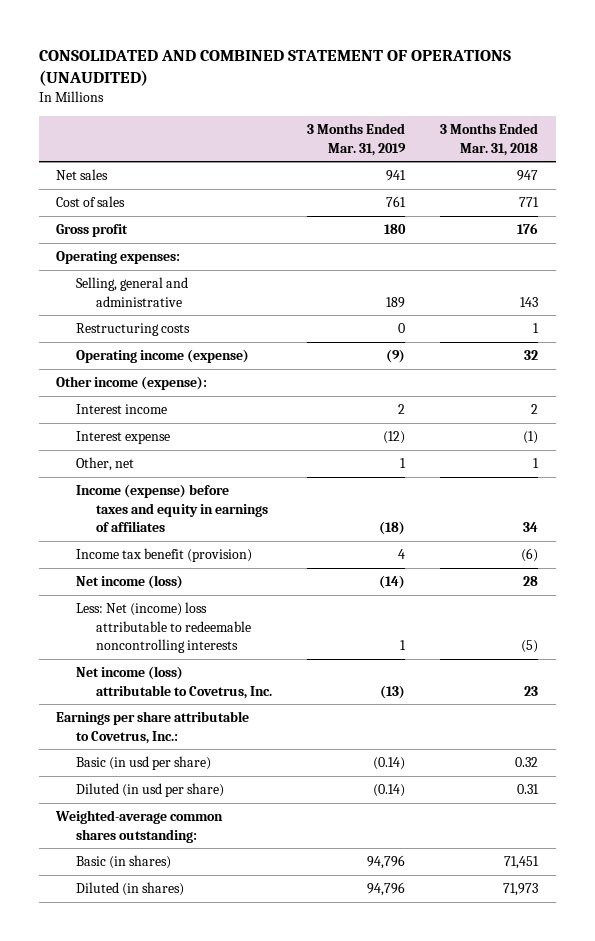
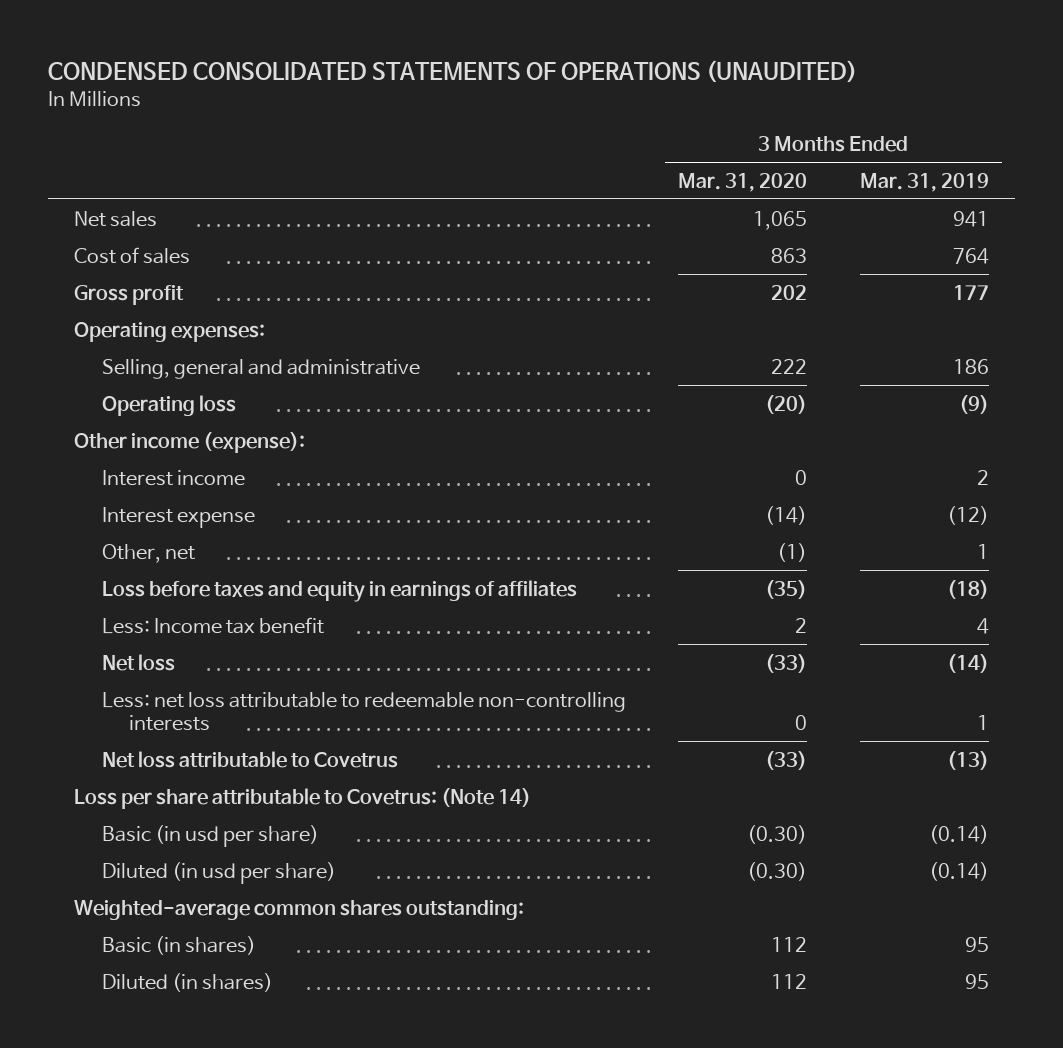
[38,49,511,86] CONSOLIDATED AND COMBINED STATEMENT OF OPERATIONS (UNAUDITED) -> [47,59,857,83] CONDENSED CONSOLIDATED STATEMENTS OF OPERATIONS (UNAUDITED)
[440,123,539,156] 3 Months Ended Mar. 31, 2018 -> none
none -> [678,172,808,192] Mar. 31, 2020
[386,196,407,208] 761 -> [952,247,989,264] 764
[384,224,407,235] 180 -> [952,284,989,300] 177
[76,323,191,337] Restructuring costs -> none
[386,296,406,308] 189 -> [952,358,989,374] 186
[76,349,250,364] Operating income (expense) -> [101,394,236,416] Operating loss
[76,484,268,532] Income (expense) before taxes and equity in earnings of affiliates -> [101,579,577,602] Loss before taxes and equity in earnings of affiliates
[76,548,253,563] Income tax benefit (provision) -> [101,616,324,634] Less: Income tax benefit
[76,575,184,590] Net income (loss) -> [101,653,175,671] Net loss
[76,602,251,653] Less: Net (income) loss attributable to redeemable noncontrolling interests -> [101,691,626,732] Less: net loss attributable to redeemable non-controlling interests
[76,666,272,699] Net income (loss) attributable to Covetrus, Inc. -> [101,750,398,768] Net loss attributable to Covetrus
[56,711,250,744] Earnings per share attributable to Covetrus, Inc.: -> [74,787,532,809] Loss per share attributable to Covetrus: (Note 14)
[367,855,406,870] 94,796 -> [964,936,989,952] 95
[367,882,406,897] 94,796 -> [964,973,989,989] 95

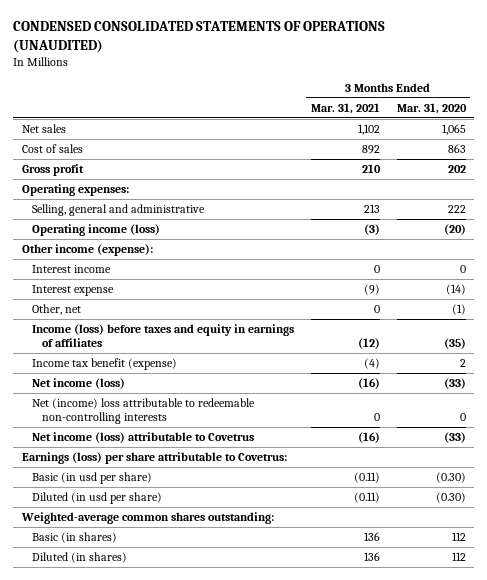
[859,172,989,192] Mar. 31, 2019 -> none
none -> [310,102,380,114] Mar. 31, 2021
[101,394,236,416] Operating loss -> [31,224,160,237] Operating income (loss)
[101,579,577,602] Loss before taxes and equity in earnings of affiliates -> [31,324,294,348] Income (loss) before taxes and equity in earnings of affiliates
[101,616,324,634] Less: Income tax benefit -> [31,358,177,371] Income tax benefit (expense)
[101,653,175,671] Net loss -> [31,378,125,390] Net income (loss)
[101,691,626,732] Less: net loss attributable to redeemable non-controlling interests -> [31,398,255,425] Net (income) loss attributable to redeemable non-controlling interests
[101,750,398,768] Net loss attributable to Covetrus -> [31,432,254,444] Net income (loss) attributable to Covetrus
[74,787,532,809] Loss per share attributable to Covetrus: (Note 14) -> [21,452,287,465] Earnings (loss) per share attributable to Covetrus:

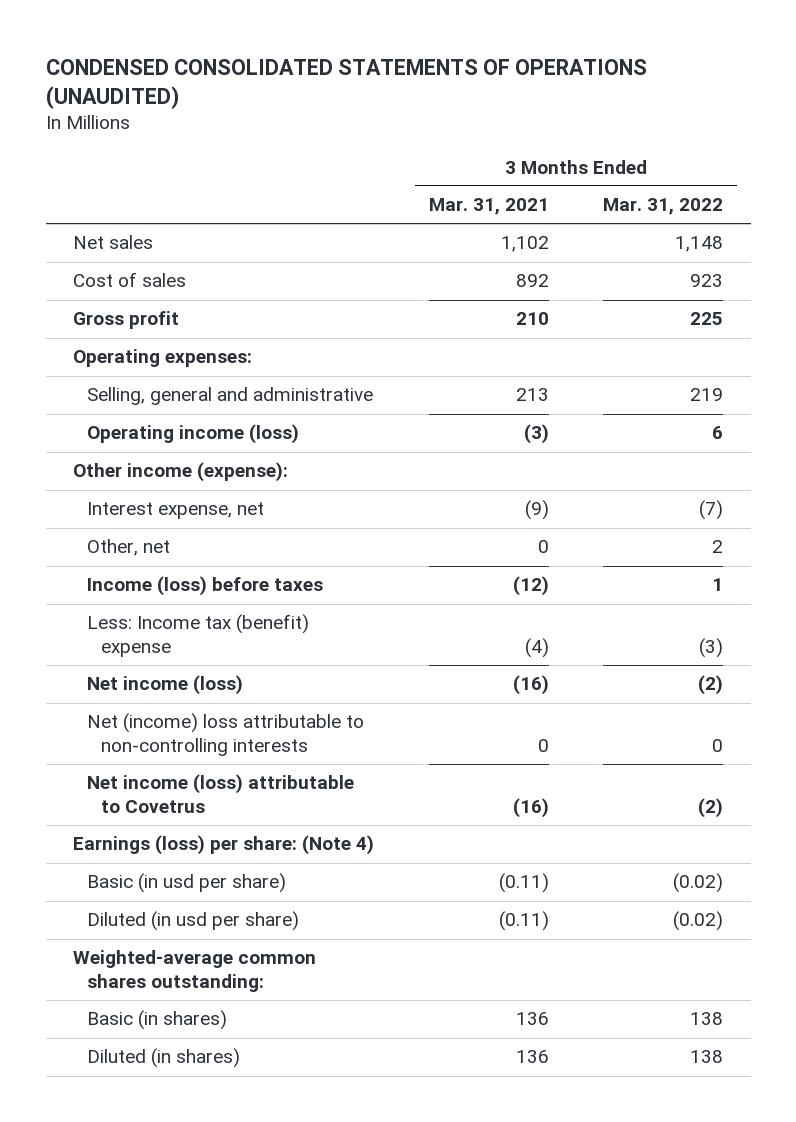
[396,102,467,114] Mar. 31, 2020 -> none
none -> [603,198,724,216] Mar. 31, 2022
[31,265,111,274] Interest income -> none
[31,285,114,297] Interest expense -> [86,502,264,520] Interest expense, net
[31,324,294,348] Income (loss) before taxes and equity in earnings of affiliates -> none
none -> [86,576,323,597] Income (loss) before taxes
[31,358,177,371] Income tax benefit (expense) -> [86,614,309,658] Less: Income tax (benefit) expense
[31,398,255,425] Net (income) loss attributable to redeemable non-controlling interests -> [86,713,364,757] Net (income) loss attributable to non-controlling interests
[21,452,287,465] Earnings (loss) per share attributable to Covetrus: -> [72,835,374,856] Earnings (loss) per share: (Note 4)

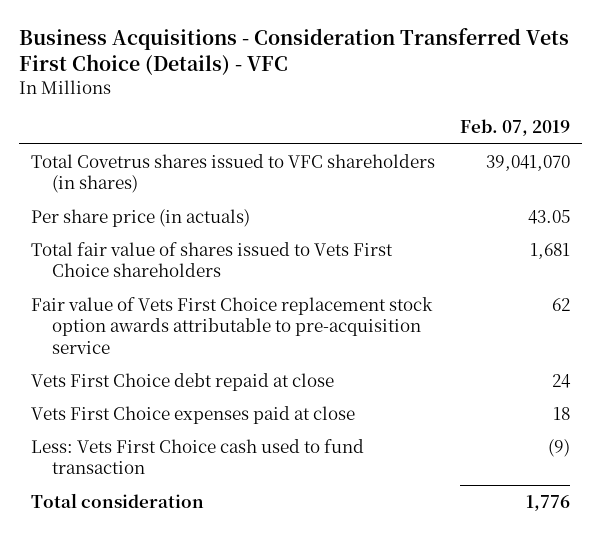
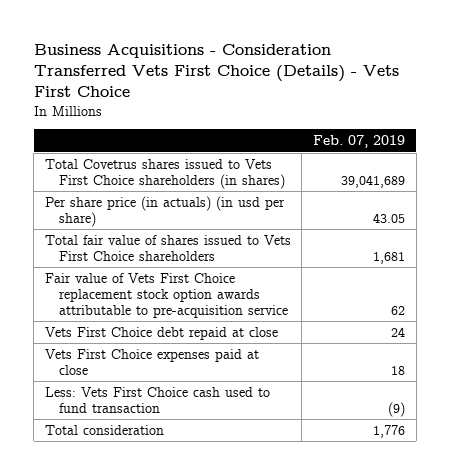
[18,27,569,76] Business Acquisitions - Consideration Transferred Vets First Choice (Details) - VFC -> [33,43,399,98] Business Acquisitions - Consideration Transferred Vets First Choice (Details) - Vets First Choice
[31,153,436,194] Total Covetrus shares issued to VFC shareholders (in shares) -> [44,158,286,189] Total Covetrus shares issued to Vets First Choice shareholders (in shares)
[485,154,570,171] 39,041,070 -> [341,174,406,188] 39,041,689
[31,208,251,227] Per share price (in actuals) -> [44,195,285,227] Per share price (in actuals) (in usd per share)

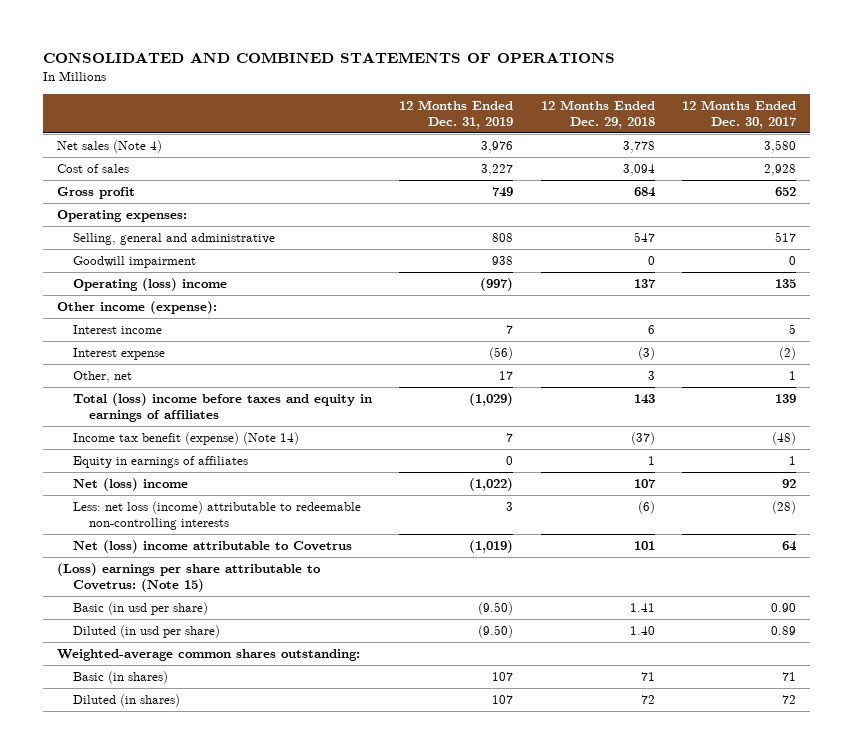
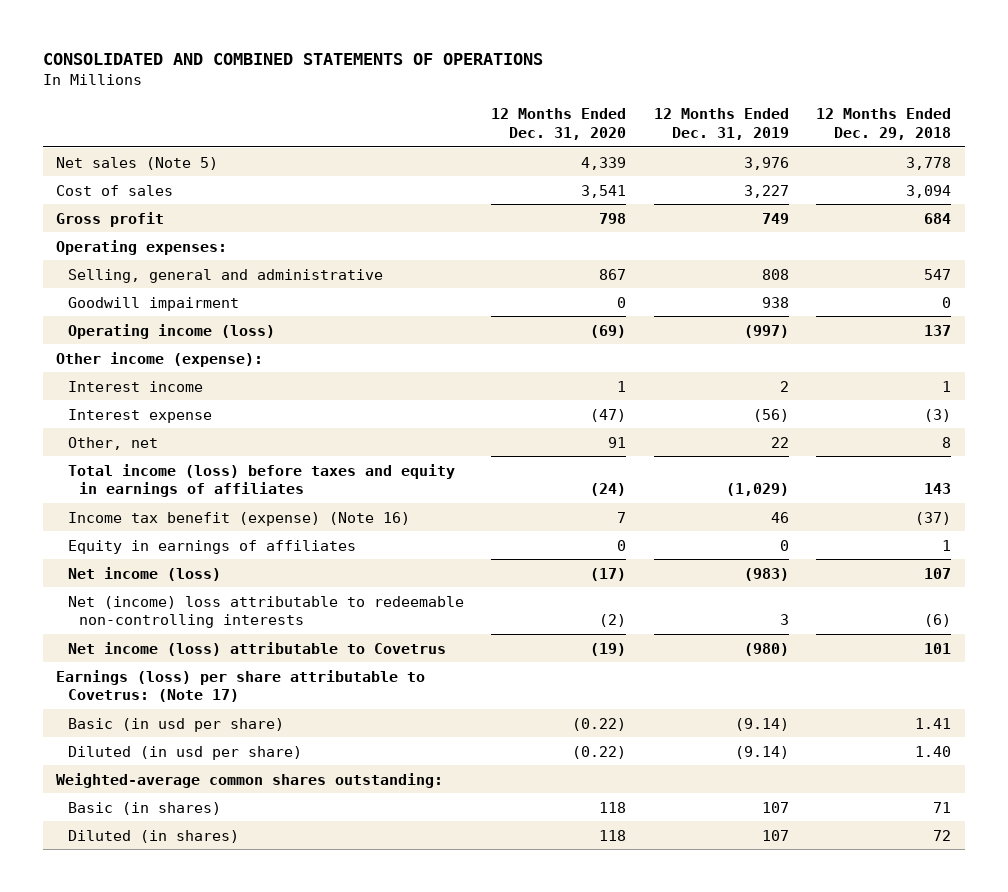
[682,99,798,130] 12 Months Ended Dec. 30, 2017 -> none
none -> [491,107,627,140] 12 Months Ended Dec. 31, 2020
[56,139,162,153] Net sales (Note 4) -> [56,156,219,170] Net sales (Note 5)
[72,277,227,291] Operating (loss) income -> [67,323,275,339] Operating income (loss)
[506,324,514,334] 7 -> [779,380,789,392] 2
[647,324,655,334] 6 -> [942,380,952,392] 1
[499,370,514,380] 17 -> [770,436,789,448] 22
[647,370,655,380] 3 -> [942,436,952,448] 8
[72,392,372,422] Total (loss) income before taxes and equity in earnings of affiliates -> [67,463,455,498] Total income (loss) before taxes and equity in earnings of affiliates
[72,431,299,445] Income tax benefit (expense) (Note 14) -> [67,511,410,526] Income tax benefit (expense) (Note 16)
[506,432,514,442] 7 -> [770,511,789,523] 46
[72,477,188,491] Net (loss) income -> [67,566,221,581] Net income (loss)
[469,477,514,491] (1,022) -> [743,567,789,581] (983)
[72,500,361,530] Less: net loss (income) attributable to redeemable non-controlling interests -> [67,595,464,629] Net (income) loss attributable to redeemable non-controlling interests
[72,539,352,553] Net (loss) income attributable to Covetrus -> [67,641,446,656] Net income (loss) attributable to Covetrus
[469,539,514,553] (1,019) -> [743,642,789,656] (980)
[56,562,321,592] (Loss) earnings per share attributable to Covetrus: (Note 15) -> [56,669,426,703] Earnings (loss) per share attributable to Covetrus: (Note 17)
[478,601,514,615] (9.50) -> [734,717,789,731] (9.14)
[478,624,514,638] (9.50) -> [734,745,789,759] (9.14)

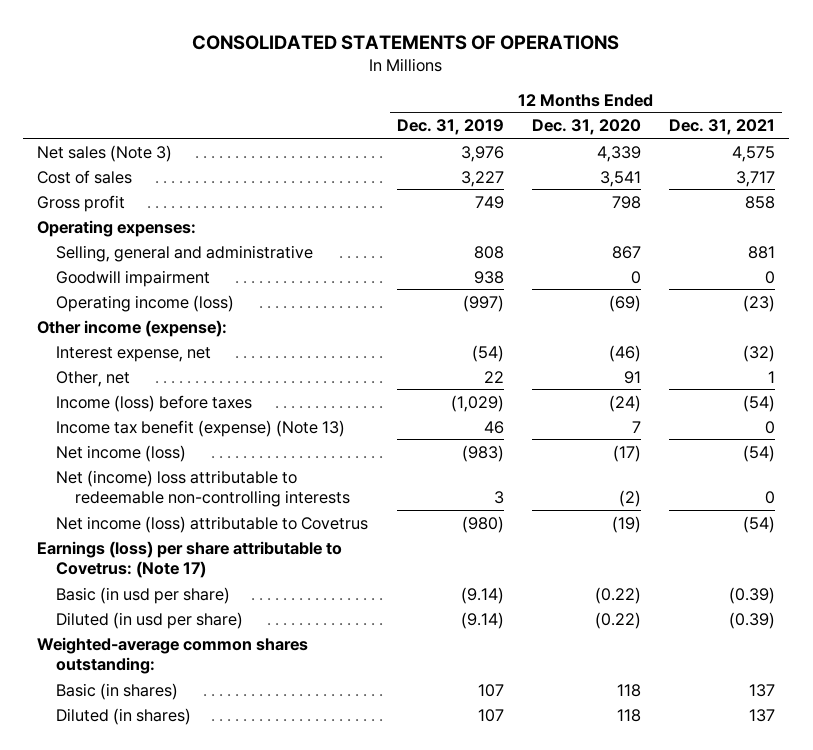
[42,53,543,66] CONSOLIDATED AND COMBINED STATEMENTS OF OPERATIONS -> [192,34,620,50] CONSOLIDATED STATEMENTS OF OPERATIONS
[816,107,952,140] 12 Months Ended Dec. 29, 2018 -> none
none -> [669,119,776,136] Dec. 31, 2021
[56,156,219,170] Net sales (Note 5) -> [37,144,173,162] Net sales (Note 3)
[67,380,203,392] Interest income -> none
[67,408,212,423] Interest expense -> [56,345,212,362] Interest expense, net
[590,408,627,422] (47) -> [608,344,641,362] (46)
[752,408,789,422] (56) -> [471,344,504,362] (54)
[67,539,356,554] Equity in earnings of affiliates -> none
[67,463,455,498] Total income (loss) before taxes and equity in earnings of affiliates -> [56,394,253,412] Income (loss) before taxes
[67,511,410,526] Income tax benefit (expense) (Note 16) -> [56,419,346,437] Income tax benefit (expense) (Note 13)

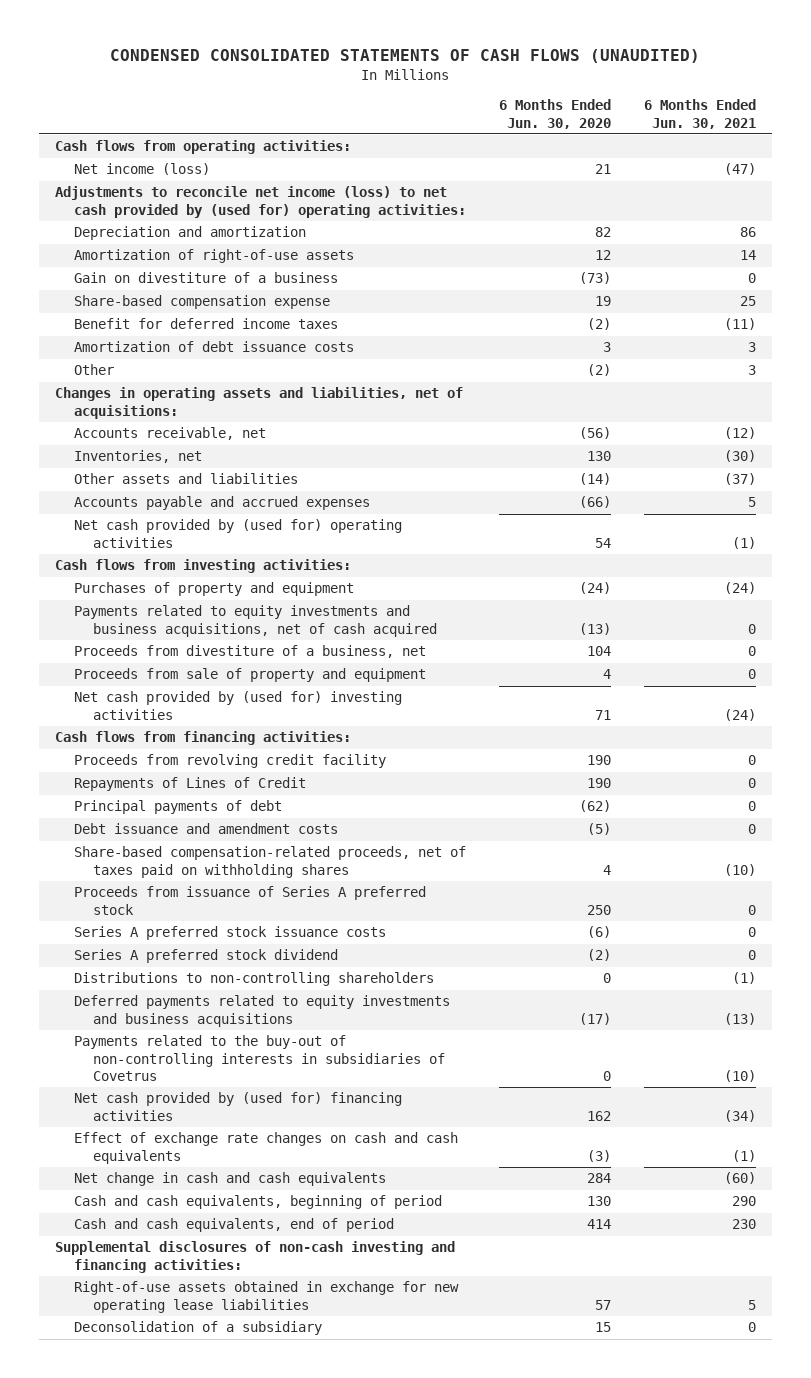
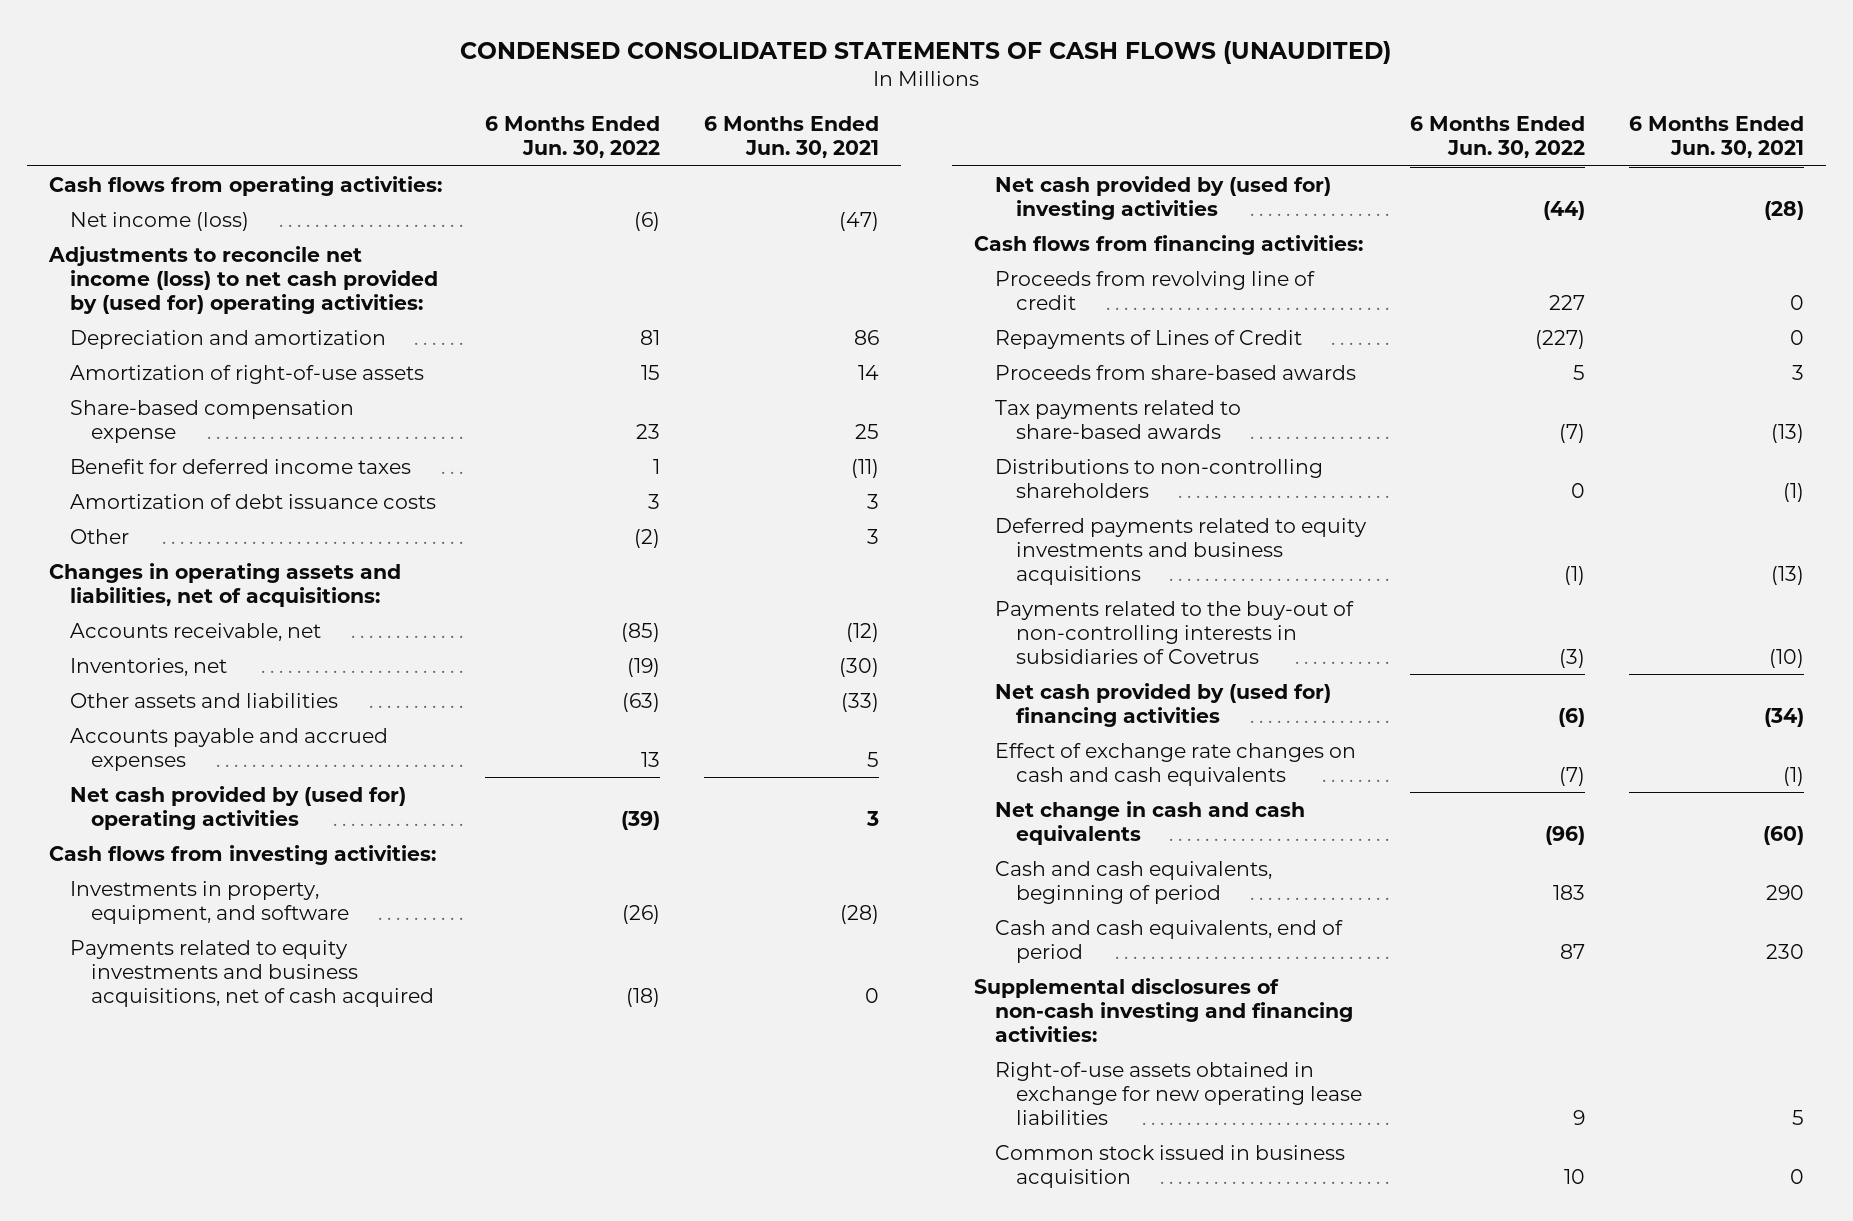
[498,99,611,129] 6 Months Ended Jun. 30, 2020 -> none
none -> [485,116,661,159] 6 Months Ended Jun. 30, 2022
[74,272,339,284] Gain on divestiture of a business -> none
[723,473,756,486] (37) -> [840,692,879,712] (33)
[731,536,756,549] (1) -> [865,810,879,826] 3
[74,582,355,597] Purchases of property and equipment -> [70,880,350,924] Investments in property, equipment, and software
[723,582,756,595] (24) -> [839,904,879,924] (28)
[74,645,427,659] Proceeds from divestiture of a business, net -> none
[74,668,427,683] Proceeds from sale of property and equipment -> none
[723,708,756,721] (24) -> [1764,200,1805,220] (28)
[74,754,387,769] Proceeds from revolving credit facility -> [995,270,1316,310] Proceeds from revolving line of credit
[74,800,283,815] Principal payments of debt -> none
[74,823,339,835] Debt issuance and amendment costs -> none
[74,846,467,878] Share-based compensation-related proceeds, net of taxes paid on withholding shares -> none
[74,886,427,915] Proceeds from issuance of Series A preferred stock -> none
[74,926,387,941] Series A preferred stock issuance costs -> none
[74,949,339,964] Series A preferred stock dividend -> none
none -> [995,364,1357,380] Proceeds from share-based awards
none -> [995,399,1242,439] Tax payments related to share-based awards
[74,1321,323,1336] Deconsolidation of a subsidiary -> none
none -> [995,1144,1346,1188] Common stock issued in business acquisition

